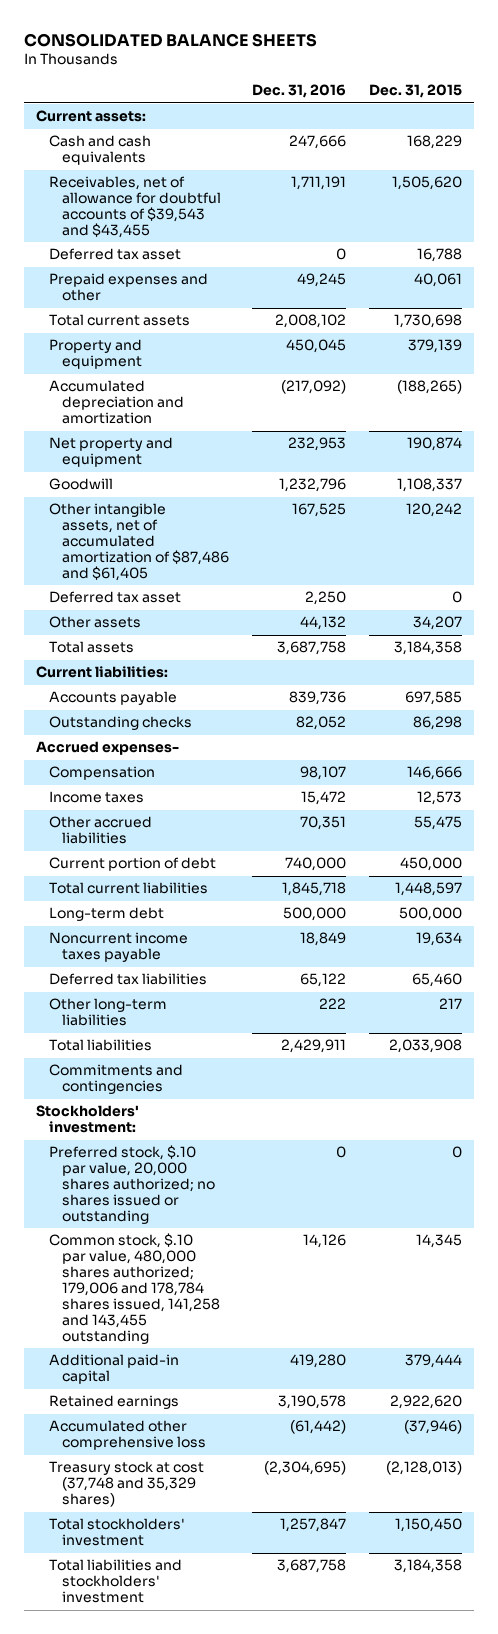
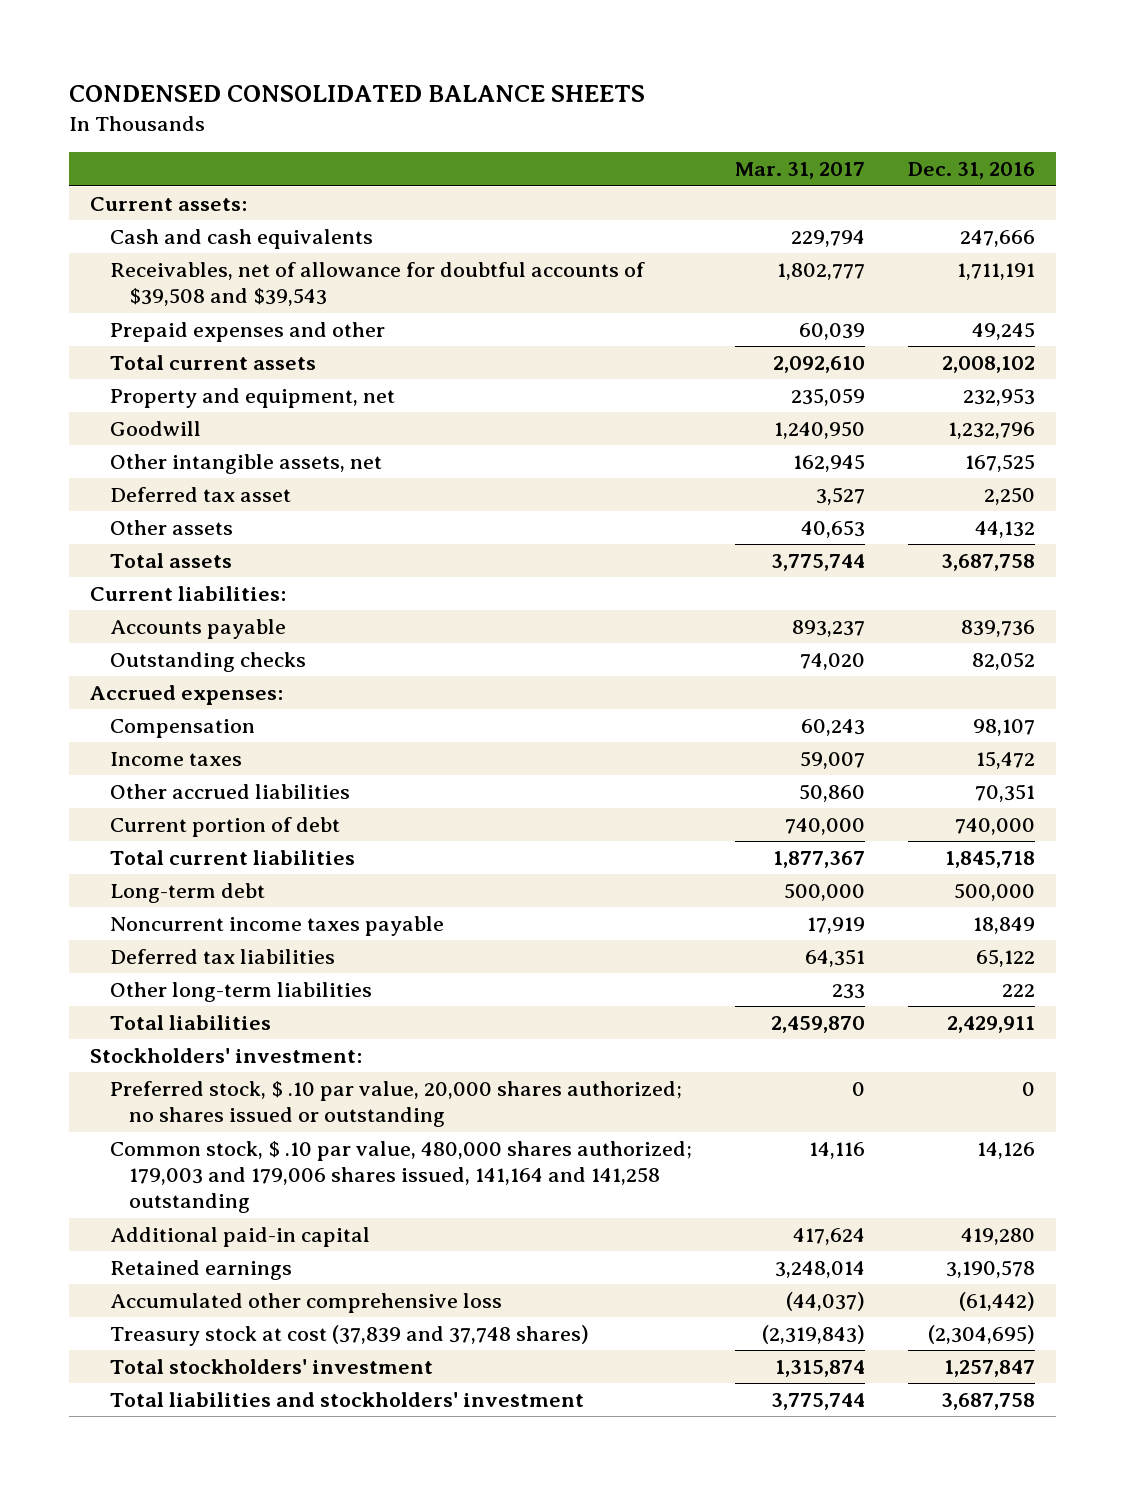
[24,32,318,47] CONSOLIDATED BALANCE SHEETS -> [68,84,645,102] CONDENSED CONSOLIDATED BALANCE SHEETS
[369,84,463,99] Dec. 31, 2015 -> none
none -> [734,162,865,180] Mar. 31, 2017
[48,248,181,261] Deferred tax asset -> none
[48,176,222,239] Receivables, net of allowance for doubtful accounts of $39,543 and $43,455 -> [109,262,645,307] Receivables, net of allowance for doubtful accounts of $39,508 and $39,543
[48,339,143,370] Property and equipment -> none
[48,380,185,425] Accumulated depreciation and amortization -> none
[48,437,173,468] Net property and equipment -> [109,388,395,409] Property and equipment, net
[48,503,230,581] Other intangible assets, net of accumulated amortization of $87,486 and $61,405 -> [109,454,382,475] Other intangible assets, net
[35,741,179,756] Accrued expenses- -> [90,685,284,706] Accrued expenses:
[48,1064,183,1095] Commitments and contingencies -> none
[48,1145,216,1224] Preferred stock, $.10 par value, 20,000 shares authorized; no shares issued or outstanding -> [109,1081,682,1128] Preferred stock, $ .10 par value, 20,000 shares authorized; no shares issued or outstanding
[48,1233,221,1344] Common stock, $.10 par value, 480,000 shares authorized; 179,006 and 178,784 shares issued, 141,258 and 143,455 outstanding -> [109,1141,692,1214] Common stock, $ .10 par value, 480,000 shares authorized; 179,003 and 179,006 shares issued, 141,164 and 141,258 outstanding
[48,1461,204,1508] Treasury stock at cost (37,748 and 35,329 shares) -> [109,1325,589,1347] Treasury stock at cost (37,839 and 37,748 shares)

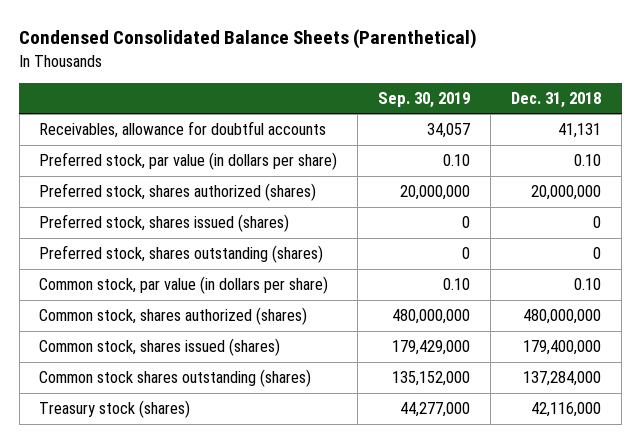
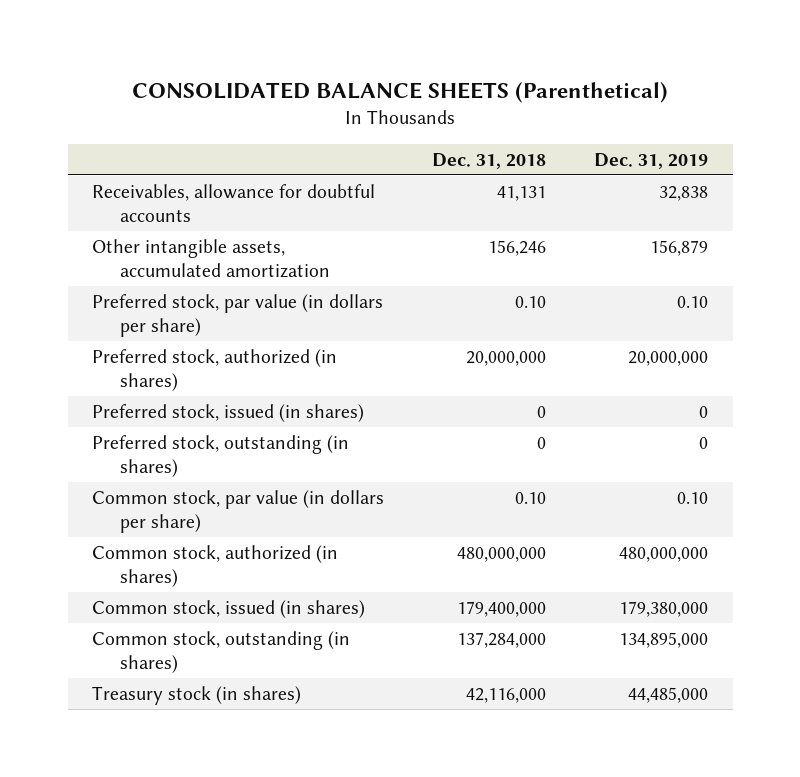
[19,29,478,50] Condensed Consolidated Balance Sheets (Parenthetical) -> [132,82,669,104] CONSOLIDATED BALANCE SHEETS (Parenthetical)
[378,91,471,108] Sep. 30, 2019 -> none
none -> [594,152,709,169] Dec. 31, 2019
none -> [91,238,331,278] Other intangible assets, accumulated amortization
[39,183,317,202] Preferred stock, shares authorized (shares) -> [91,348,337,391] Preferred stock, authorized (in shares)
[39,214,290,233] Preferred stock, shares issued (shares) -> [91,403,364,422] Preferred stock, issued (in shares)
[39,245,324,264] Preferred stock, shares outstanding (shares) -> [91,434,349,477] Preferred stock, outstanding (in shares)
[39,307,308,326] Common stock, shares authorized (shares) -> [91,544,338,587] Common stock, authorized (in shares)
[39,338,281,357] Common stock, shares issued (shares) -> [91,599,365,618] Common stock, issued (in shares)
[39,369,312,388] Common stock shares outstanding (shares) -> [91,630,350,673] Common stock, outstanding (in shares)
[39,400,191,419] Treasury stock (shares) -> [91,685,301,705] Treasury stock (in shares)

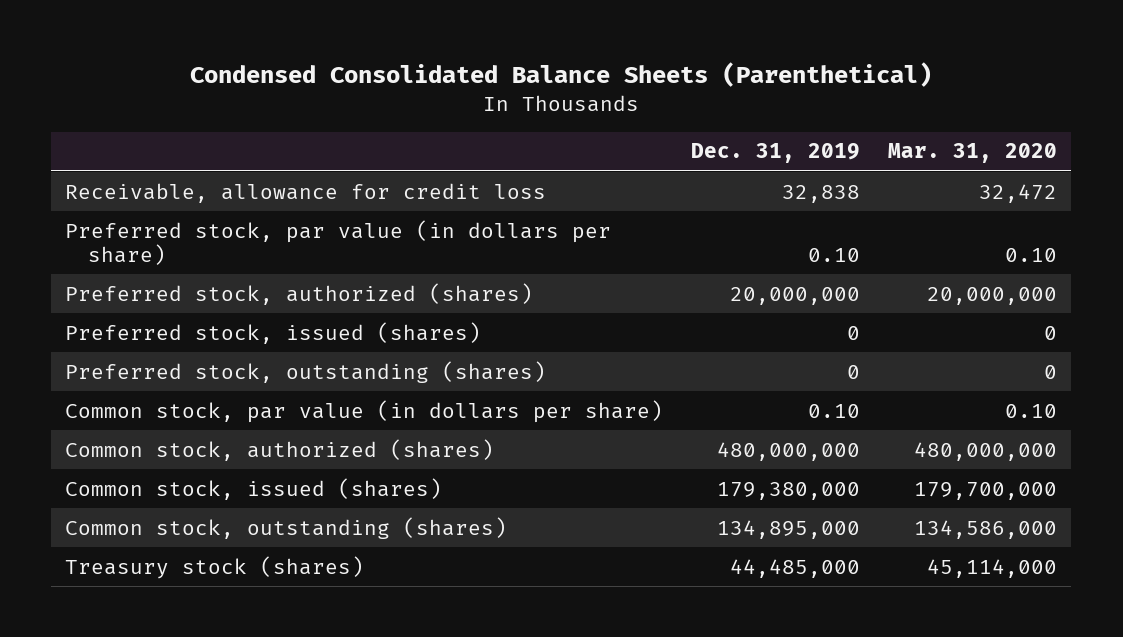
[132,82,669,104] CONSOLIDATED BALANCE SHEETS (Parenthetical) -> [190,62,933,88] Condensed Consolidated Balance Sheets (Parenthetical)
[432,152,547,169] Dec. 31, 2018 -> none
none -> [888,143,1058,164] Mar. 31, 2020
[91,238,331,278] Other intangible assets, accumulated amortization -> none
[91,183,375,222] Receivables, allowance for doubtful accounts -> [65,182,547,203] Receivable, allowance for credit loss
[91,348,337,391] Preferred stock, authorized (in shares) -> [65,282,534,305] Preferred stock, authorized (shares)
[91,403,364,422] Preferred stock, issued (in shares) -> [65,321,482,344] Preferred stock, issued (shares)
[91,434,349,477] Preferred stock, outstanding (in shares) -> [65,360,547,383] Preferred stock, outstanding (shares)
[91,544,338,587] Common stock, authorized (in shares) -> [65,438,495,461] Common stock, authorized (shares)
[91,599,365,618] Common stock, issued (in shares) -> [65,477,443,500] Common stock, issued (shares)
[91,630,350,673] Common stock, outstanding (in shares) -> [65,516,508,539] Common stock, outstanding (shares)
[91,685,301,705] Treasury stock (in shares) -> [65,555,365,579] Treasury stock (shares)

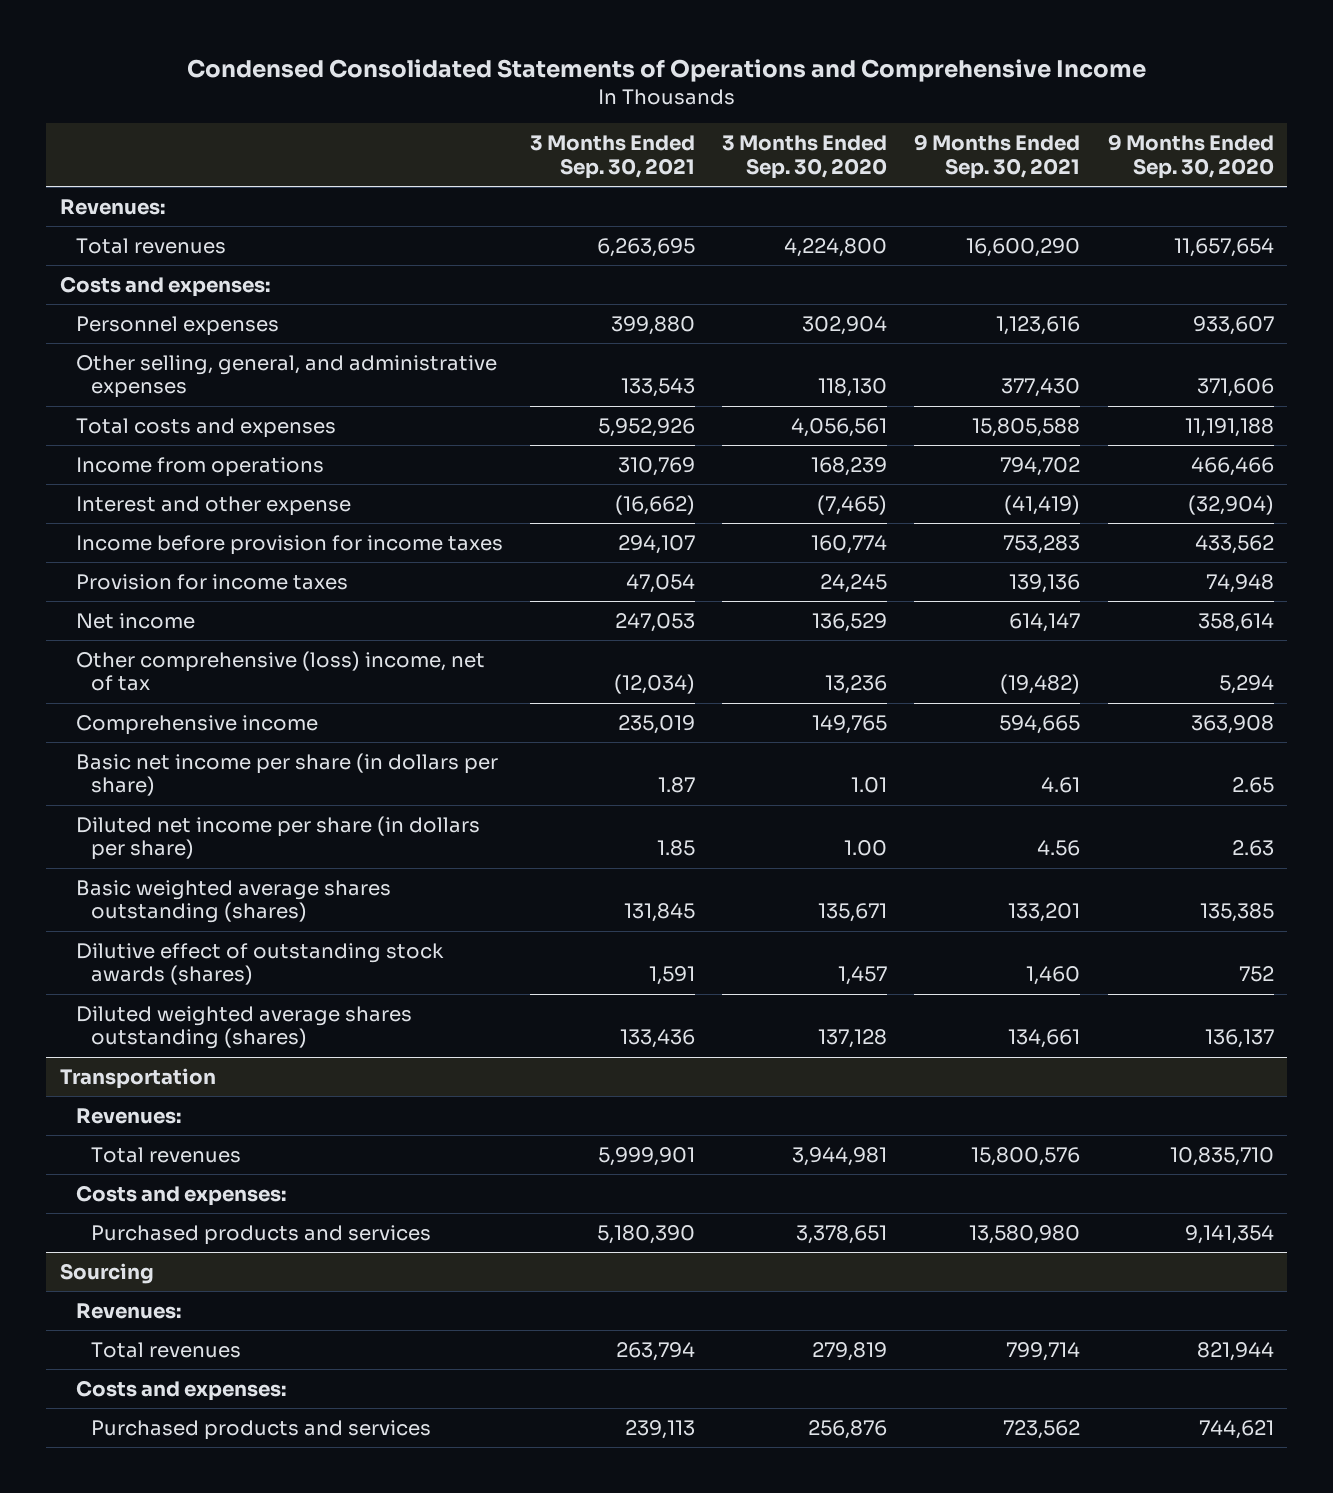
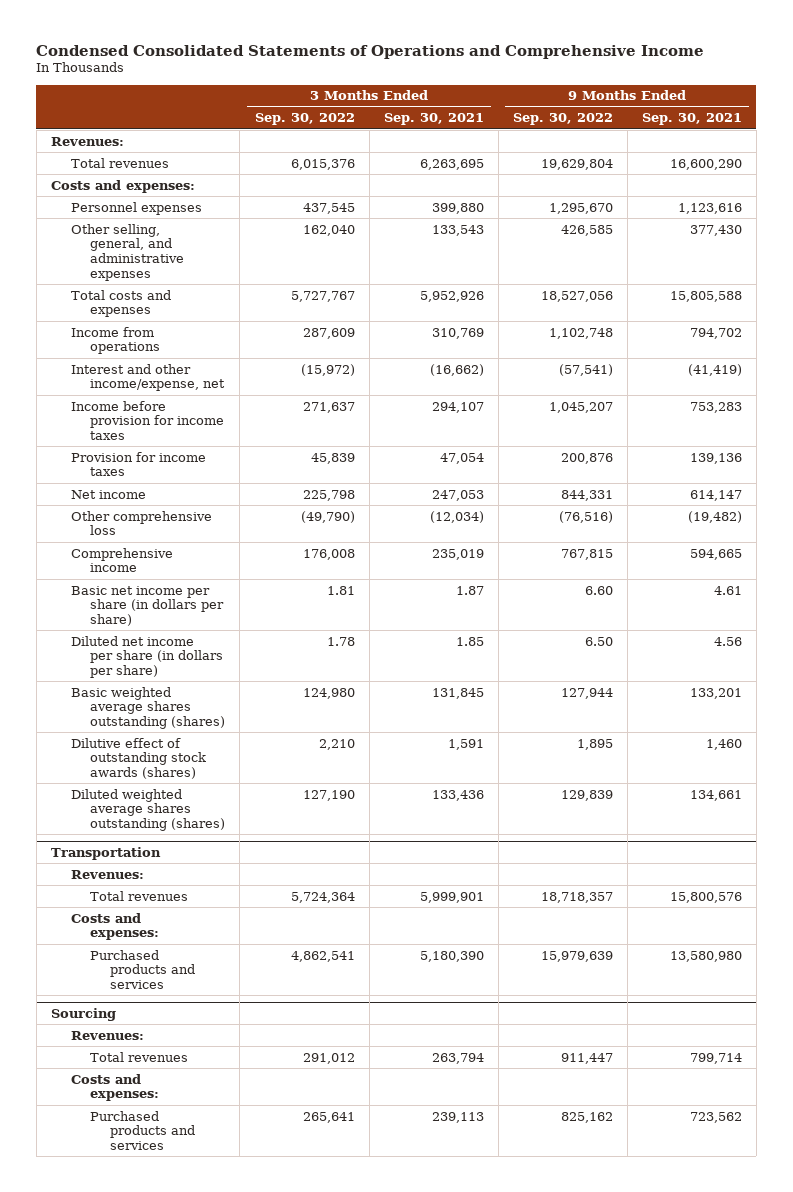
[722,135,888,179] 3 Months Ended Sep. 30, 2020 -> none
[1107,134,1274,179] 9 Months Ended Sep. 30, 2020 -> none
none -> [254,113,355,126] Sep. 30, 2022
none -> [512,113,613,126] Sep. 30, 2022
[75,495,351,516] Interest and other expense -> [70,363,226,392] Interest and other income/expense, net
[75,650,485,692] Other comprehensive (loss) income, net of tax -> [70,510,212,536] Other comprehensive loss

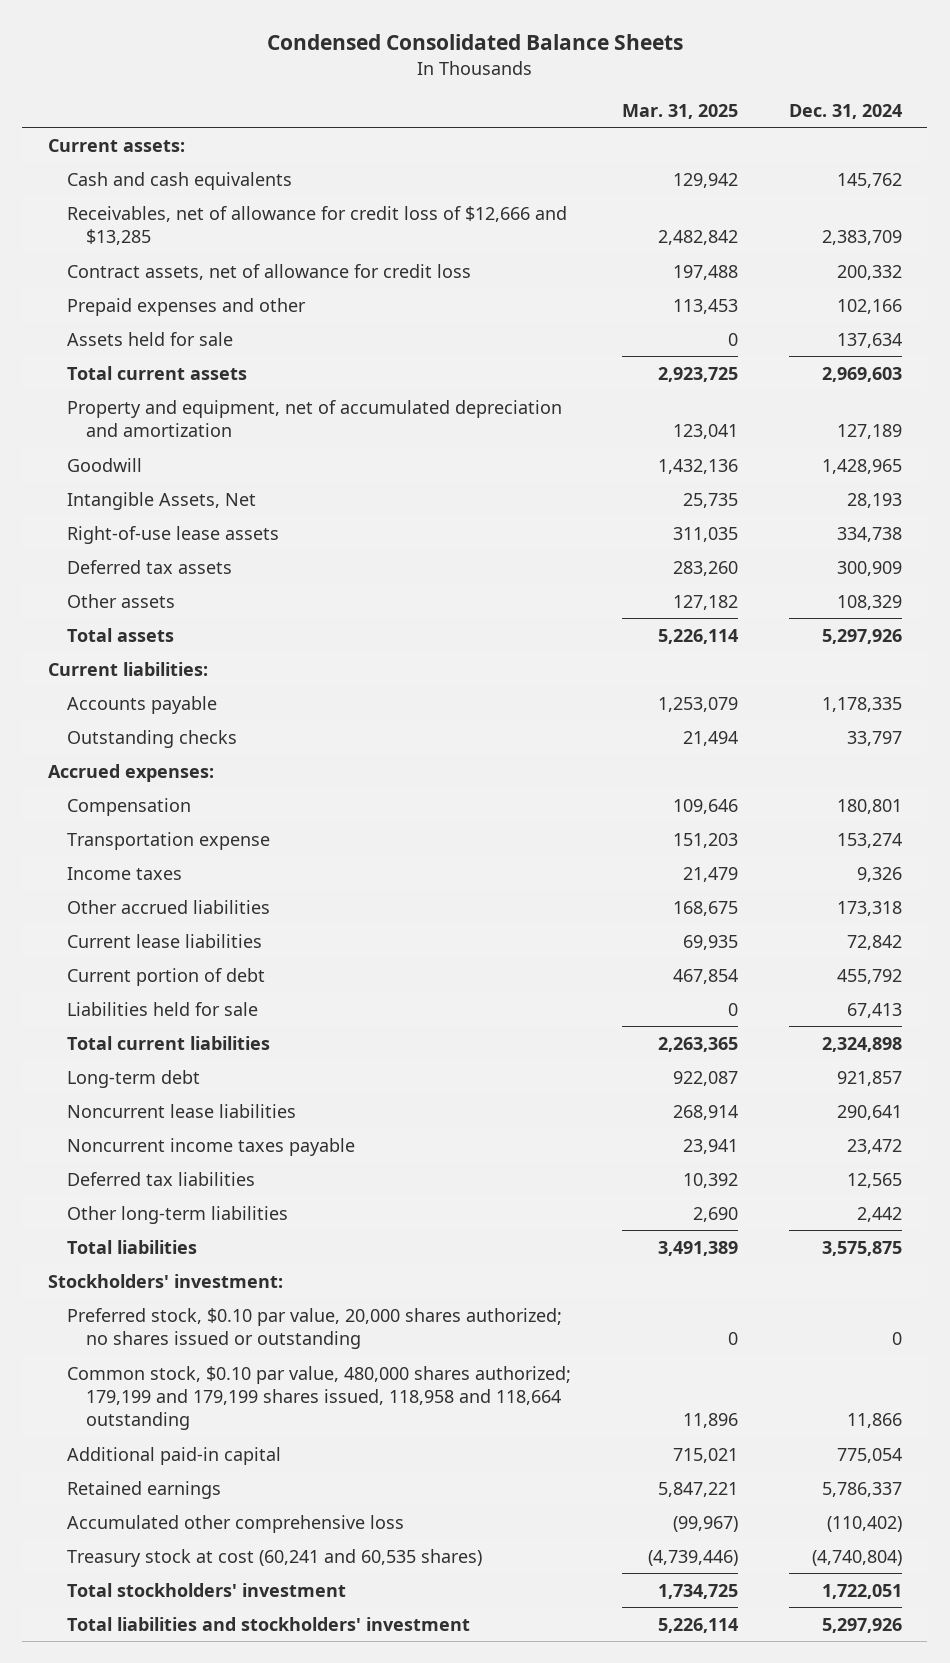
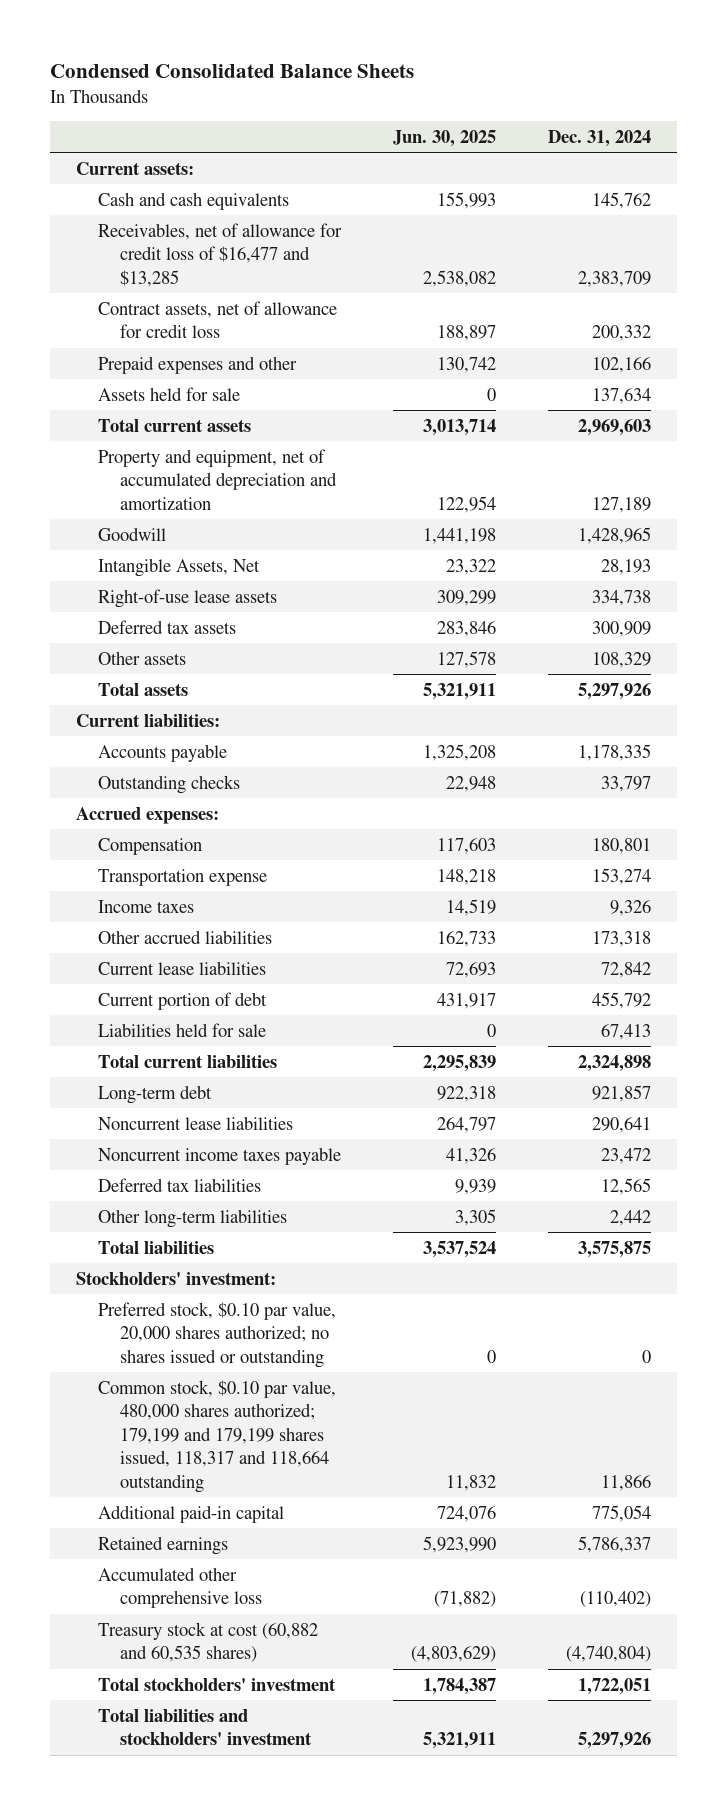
[621,103,738,119] Mar. 31, 2025 -> none
none -> [392,129,496,147] Jun. 30, 2025
[66,205,567,245] Receivables, net of allowance for credit loss of $12,666 and $13,285 -> [97,222,342,287] Receivables, net of allowance for credit loss of $16,477 and $13,285
[66,1365,571,1430] Common stock, $0.10 par value, 480,000 shares authorized; 179,199 and 179,199 shares issued, 118,958 and 118,664 outstanding -> [97,1379,336,1493] Common stock, $0.10 par value, 480,000 shares authorized; 179,199 and 179,199 shares issued, 118,317 and 118,664 outstanding
[66,1548,482,1567] Treasury stock at cost (60,241 and 60,535 shares) -> [97,1621,318,1663] Treasury stock at cost (60,882 and 60,535 shares)

